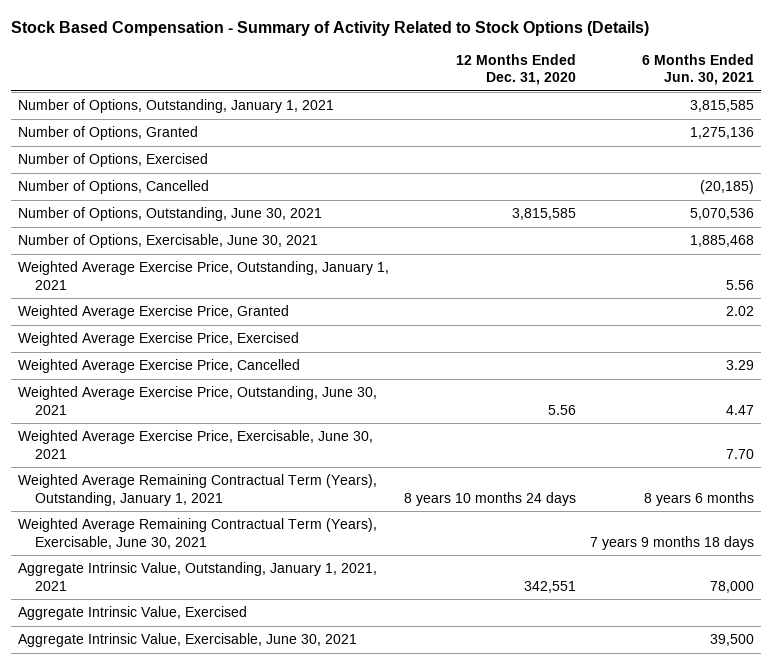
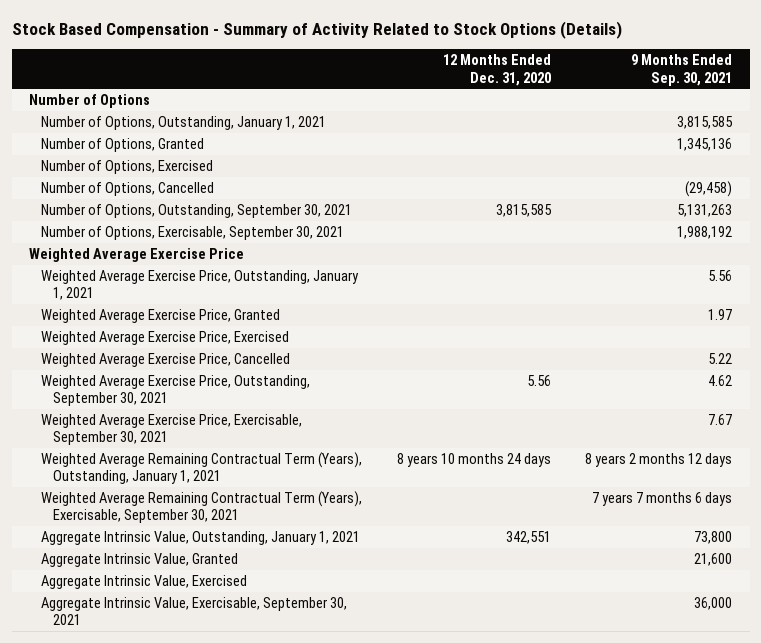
[641,53,754,86] 6 Months Ended Jun. 30, 2021 -> none
none -> [631,54,733,86] 9 Months Ended Sep. 30, 2021
none -> [29,94,151,109] Number of Options
[18,207,323,222] Number of Options, Outstanding, June 30, 2021 -> [40,204,352,219] Number of Options, Outstanding, September 30, 2021
[18,234,319,249] Number of Options, Exercisable, June 30, 2021 -> [40,226,344,241] Number of Options, Exercisable, September 30, 2021
none -> [29,248,245,263] Weighted Average Exercise Price
[18,386,378,415] Weighted Average Exercise Price, Outstanding, June 30, 2021 -> [40,375,310,407] Weighted Average Exercise Price, Outstanding, September 30, 2021
[18,430,374,459] Weighted Average Exercise Price, Exercisable, June 30, 2021 -> [40,414,302,446] Weighted Average Exercise Price, Exercisable, September 30, 2021
[18,518,378,549] Weighted Average Remaining Contractual Term (Years), Exercisable, June 30, 2021 -> [40,491,362,524] Weighted Average Remaining Contractual Term (Years), Exercisable, September 30, 2021
[18,562,378,591] Aggregate Intrinsic Value, Outstanding, January 1, 2021, 2021 -> [40,531,360,546] Aggregate Intrinsic Value, Outstanding, January 1, 2021
none -> [40,553,238,568] Aggregate Intrinsic Value, Granted
[18,633,358,648] Aggregate Intrinsic Value, Exercisable, June 30, 2021 -> [40,597,347,626] Aggregate Intrinsic Value, Exercisable, September 30, 2021

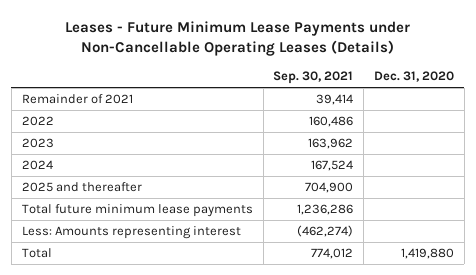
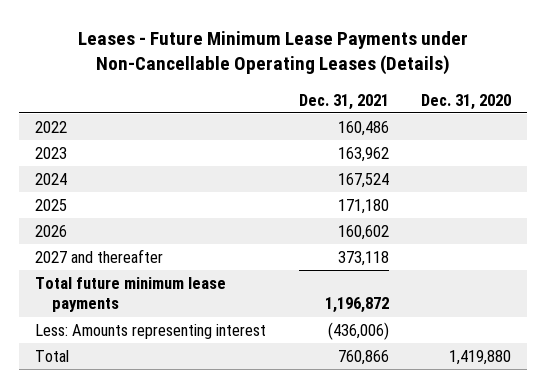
[273,71,354,85] Sep. 30, 2021 -> none
none -> [298,93,389,110] Dec. 31, 2021
[21,94,133,105] Remainder of 2021 -> none
none -> [35,199,68,212] 2025
none -> [35,225,68,238] 2026
[21,182,142,193] 2025 and thereafter -> [35,249,164,264] 2027 and thereafter

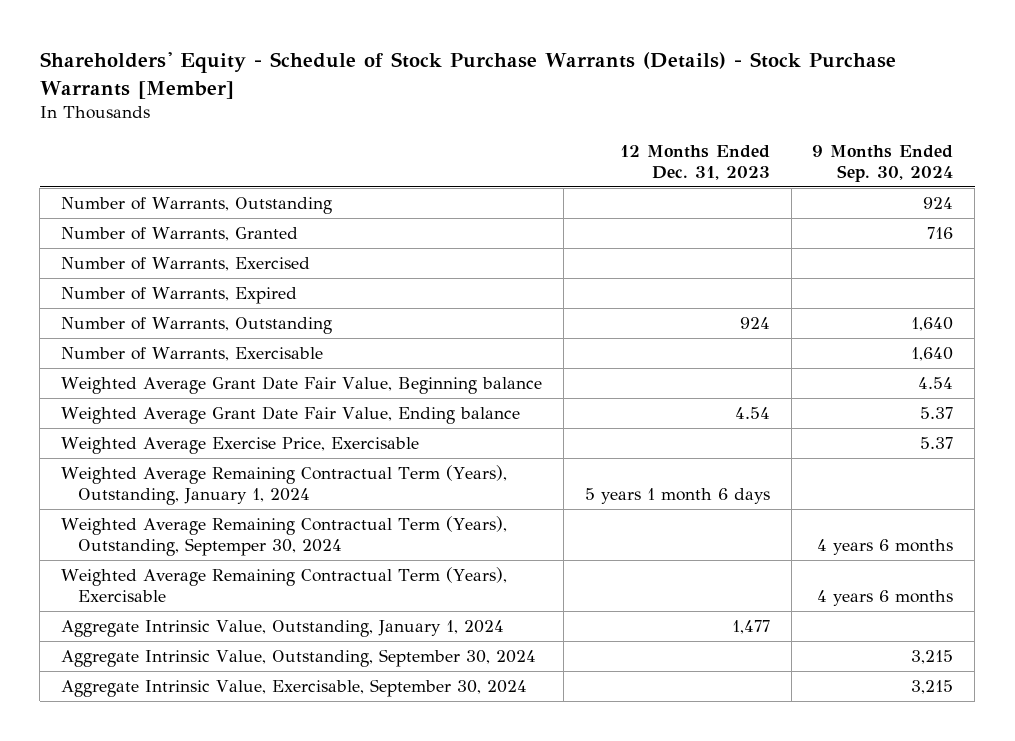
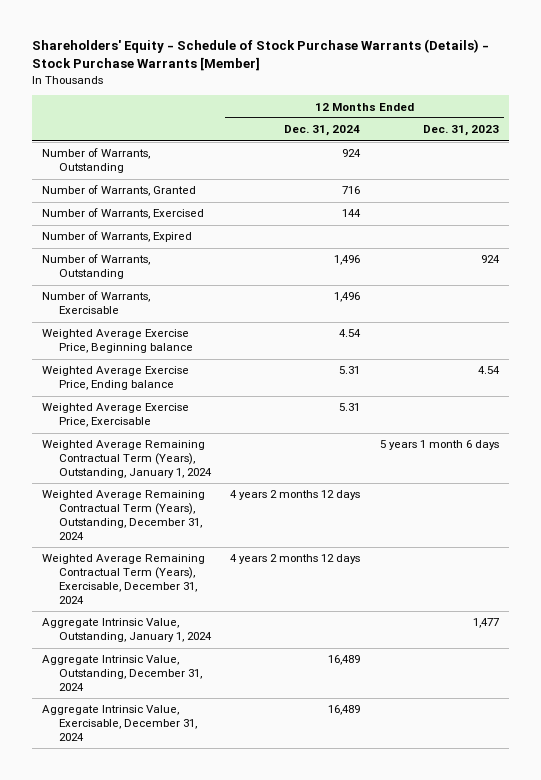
[812,144,954,182] 9 Months Ended Sep. 30, 2024 -> none
none -> [284,125,361,137] Dec. 31, 2024
[61,375,543,394] Weighted Average Grant Date Fair Value, Beginning balance -> [42,329,193,354] Weighted Average Exercise Price, Beginning balance
[61,405,521,424] Weighted Average Grant Date Fair Value, Ending balance -> [42,366,190,391] Weighted Average Exercise Price, Ending balance
[61,515,508,556] Weighted Average Remaining Contractual Term (Years), Outstanding, Septemper 30, 2024 -> [42,490,206,540] Weighted Average Remaining Contractual Term (Years), Outstanding, December 31, 2024
[61,566,508,602] Weighted Average Remaining Contractual Term (Years), Exercisable -> [42,554,206,604] Weighted Average Remaining Contractual Term (Years), Exercisable, December 31, 2024
[61,648,537,667] Aggregate Intrinsic Value, Outstanding, September 30, 2024 -> [42,655,202,692] Aggregate Intrinsic Value, Outstanding, December 31, 2024
[61,678,528,697] Aggregate Intrinsic Value, Exercisable, September 30, 2024 -> [42,705,197,742] Aggregate Intrinsic Value, Exercisable, December 31, 2024

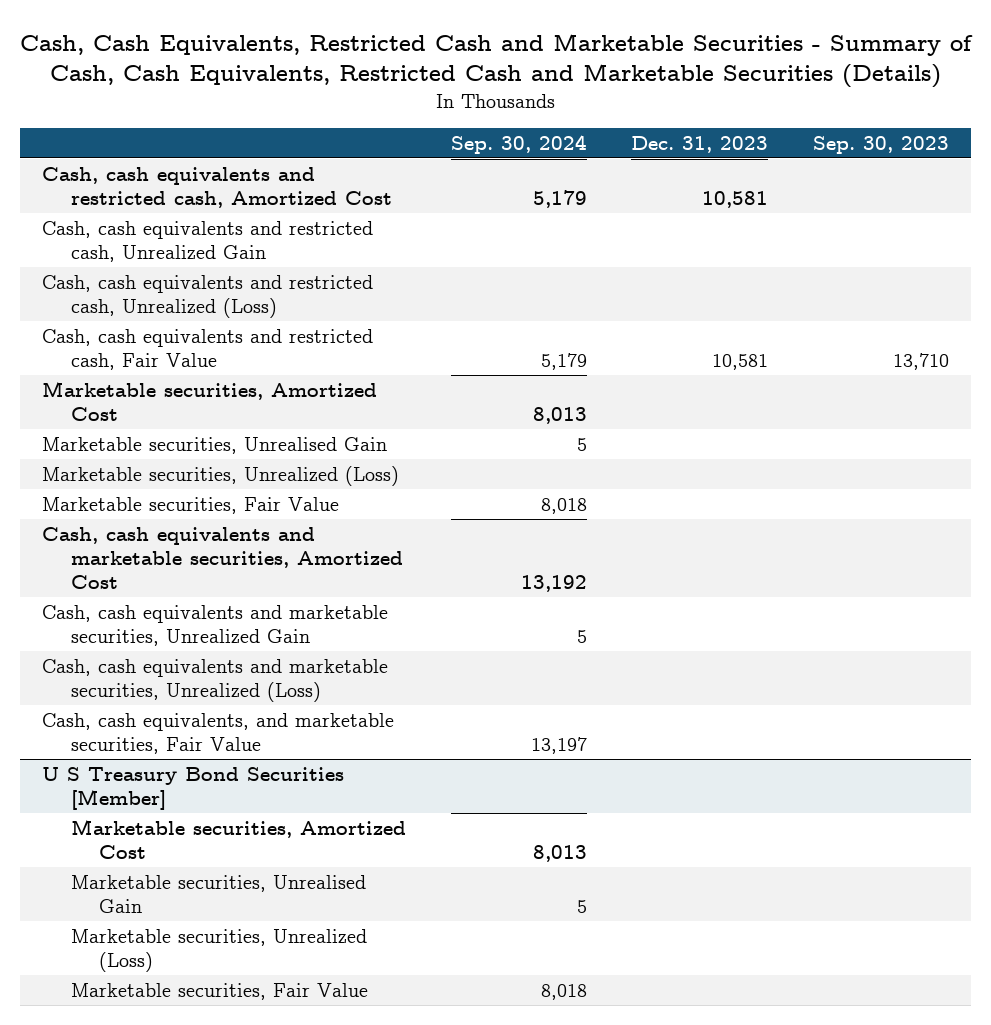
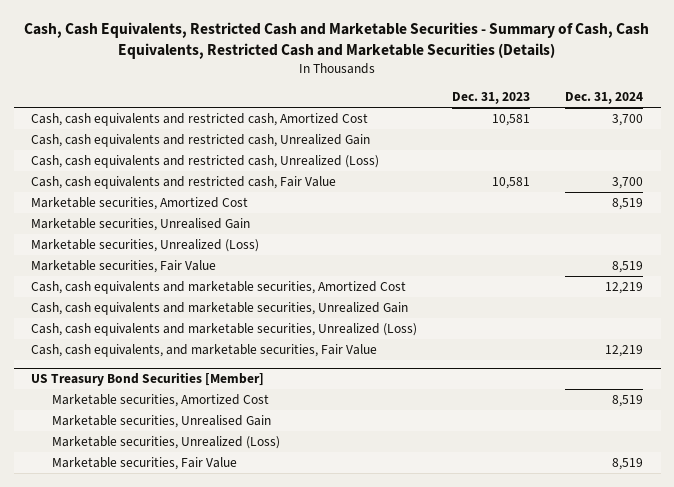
[450,134,587,154] Sep. 30, 2024 -> none
[813,135,950,154] Sep. 30, 2023 -> none
none -> [565,92,644,105] Dec. 31, 2024
[42,766,345,810] U S Treasury Bond Securities [Member] -> [31,372,265,387] US Treasury Bond Securities [Member]

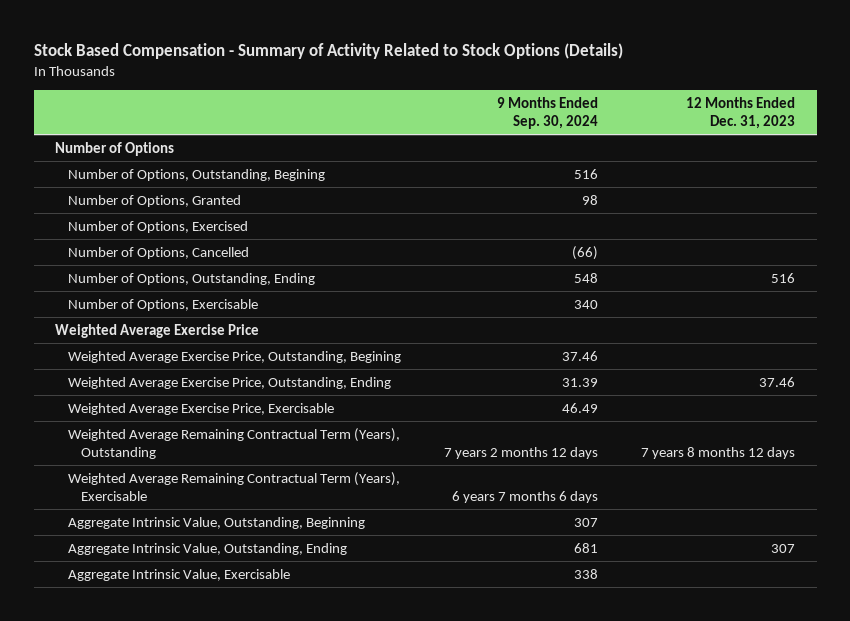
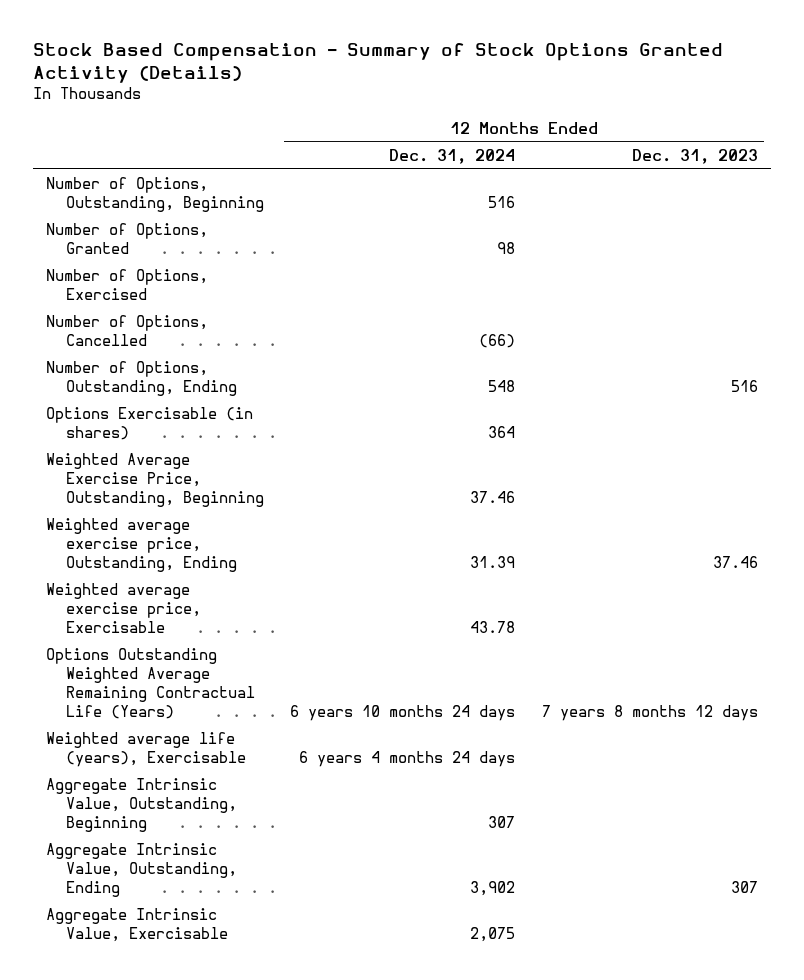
[33,43,623,60] Stock Based Compensation - Summary of Activity Related to Stock Options (Details) -> [33,43,724,84] Stock Based Compensation - Summary of Stock Options Granted Activity (Details)
[497,96,599,129] 9 Months Ended Sep. 30, 2024 -> none
none -> [389,148,516,164] Dec. 31, 2024
[55,141,175,156] Number of Options -> none
[68,168,326,181] Number of Options, Outstanding, Begining -> [46,177,264,213] Number of Options, Outstanding, Beginning
[55,323,260,338] Weighted Average Exercise Price -> none
[68,298,259,311] Number of Options, Exercisable -> [46,407,254,441] Options Exercisable (in shares)
[68,350,402,363] Weighted Average Exercise Price, Outstanding, Begining -> [46,453,264,508] Weighted Average Exercise Price, Outstanding, Beginning
[68,376,392,389] Weighted Average Exercise Price, Outstanding, Ending -> [46,518,237,573] Weighted average exercise price, Outstanding, Ending
[68,402,335,415] Weighted Average Exercise Price, Exercisable -> [46,583,201,634] Weighted average exercise price, Exercisable
[68,427,401,459] Weighted Average Remaining Contractual Term (Years), Outstanding -> [46,648,255,720] Options Outstanding Weighted Average Remaining Contractual Life (Years)
[68,471,401,501] Weighted Average Remaining Contractual Term (Years), Exercisable -> [46,732,246,768] Weighted average life (years), Exercisable

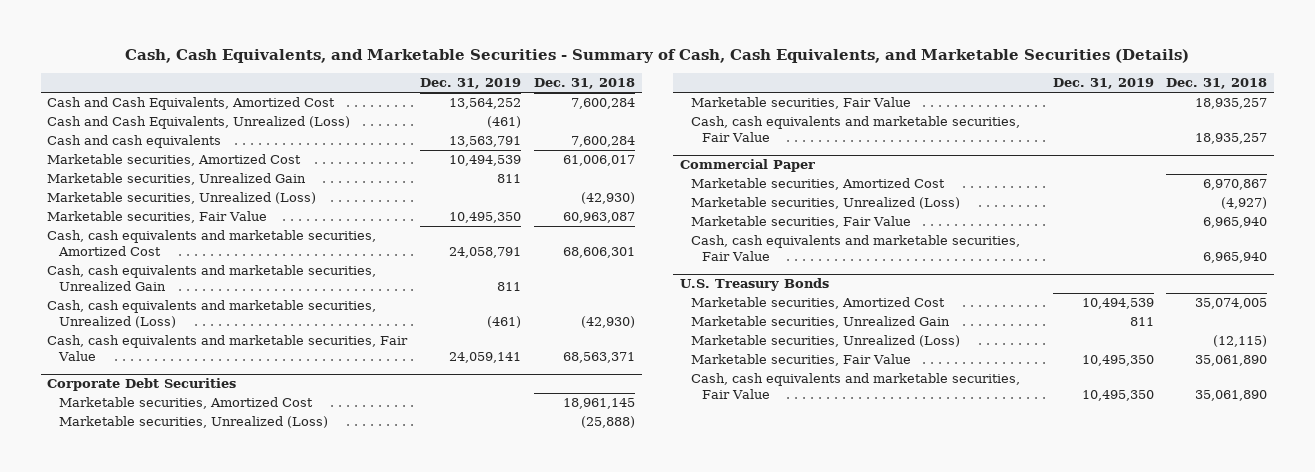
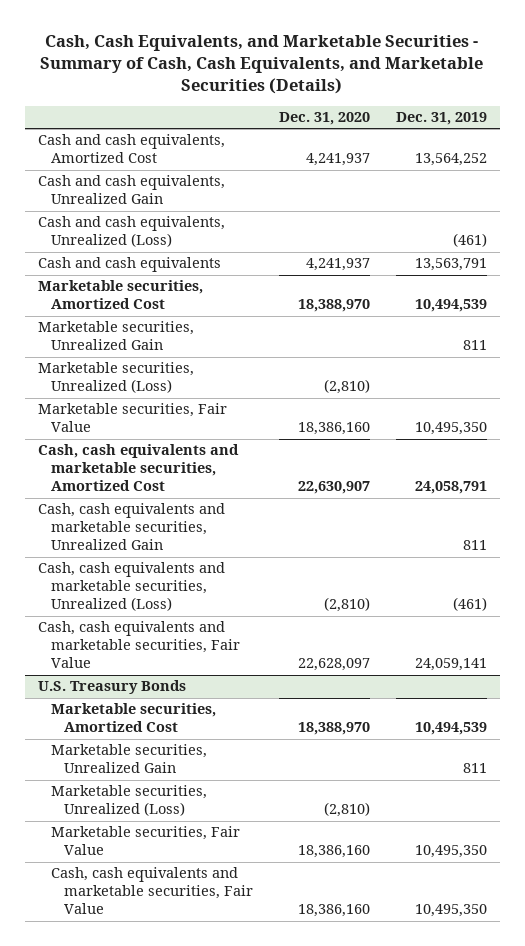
[534,78,636,90] Dec. 31, 2018 -> none
none -> [278,112,370,126] Dec. 31, 2020
[47,97,336,111] Cash and Cash Equivalents, Amortized Cost -> [37,134,225,164] Cash and cash equivalents, Amortized Cost
none -> [37,175,225,205] Cash and cash equivalents, Unrealized Gain
[47,116,351,130] Cash and Cash Equivalents, Unrealized (Loss) -> [37,216,225,248] Cash and cash equivalents, Unrealized (Loss)
[47,378,237,392] Corporate Debt Securities -> none
[58,397,313,410] Marketable securities, Amortized Cost -> none
[58,416,328,429] Marketable securities, Unrealized (Loss) -> none
[690,97,911,110] Marketable securities, Fair Value -> none
[690,116,1020,143] Cash, cash equivalents and marketable securities, Fair Value -> none
[679,159,815,173] Commercial Paper -> none
[690,178,945,191] Marketable securities, Amortized Cost -> none
[690,197,960,210] Marketable securities, Unrealized (Loss) -> none
[690,216,911,229] Marketable securities, Fair Value -> none
[690,235,1020,262] Cash, cash equivalents and marketable securities, Fair Value -> none

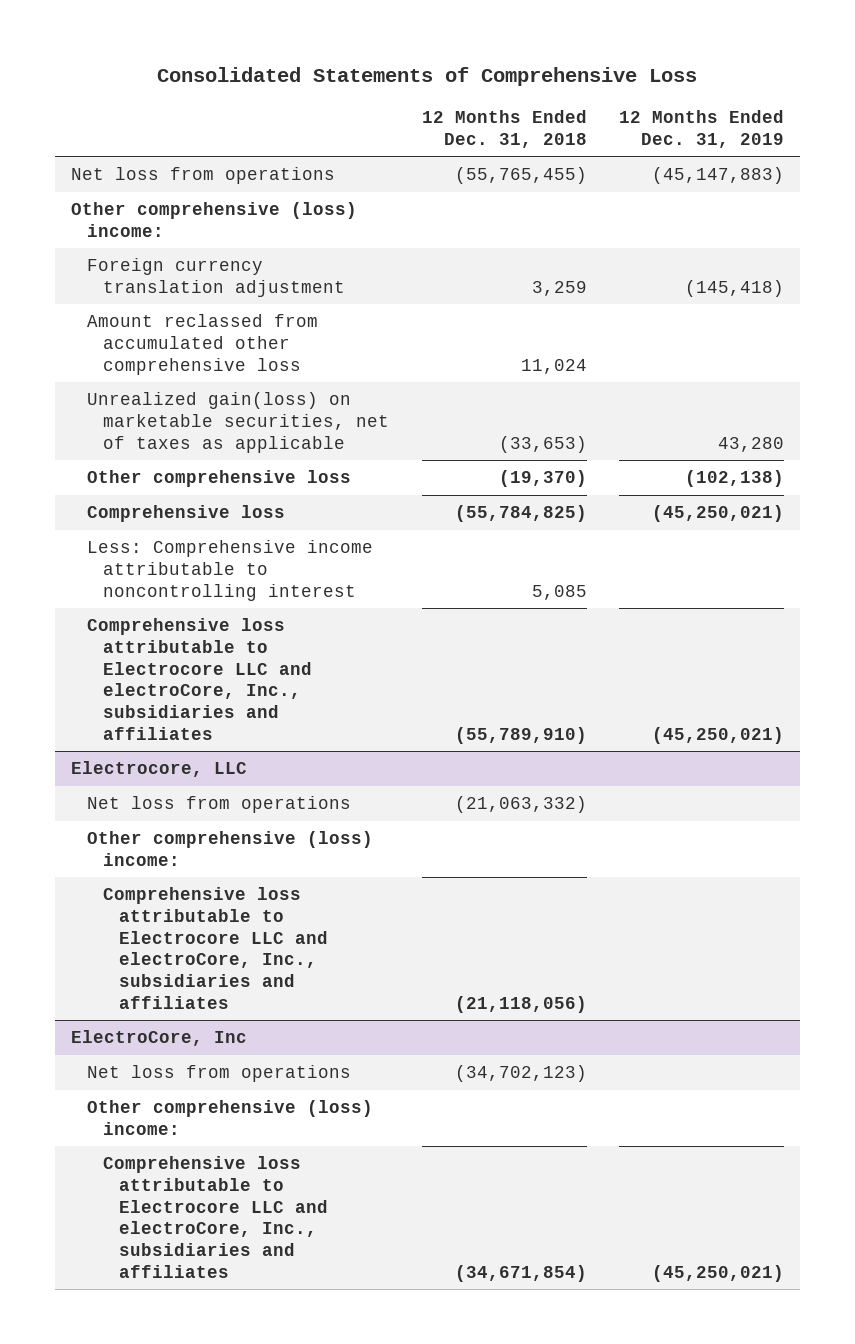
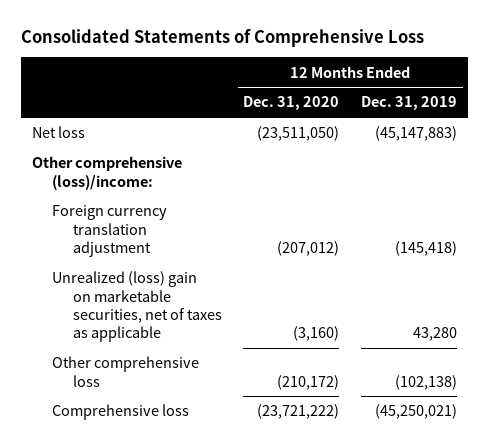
[421,110,587,148] 12 Months Ended Dec. 31, 2018 -> none
none -> [243,96,340,111] Dec. 31, 2020
[70,167,335,185] Net loss from operations -> [31,126,85,139] Net loss
[70,202,357,237] Other comprehensive (loss) income: -> [31,156,182,190] Other comprehensive (loss)/income:
[86,314,318,375] Amount reclassed from accumulated other comprehensive loss -> none
[86,392,390,453] Unrealized gain(loss) on marketable securities, net of taxes as applicable -> [52,271,222,343] Unrealized (loss) gain on marketable securities, net of taxes as applicable
[86,540,373,601] Less: Comprehensive income attributable to noncontrolling interest -> none
[86,618,313,740] Comprehensive loss attributable to Electrocore LLC and electroCore, Inc., subsidiaries and affiliates -> none
[70,761,247,778] Electrocore, LLC -> none
[86,796,351,814] Net loss from operations -> none
[86,831,373,866] Other comprehensive (loss) income: -> none
[103,887,329,1009] Comprehensive loss attributable to Electrocore LLC and electroCore, Inc., subsidiaries and affiliates -> none
[70,1030,247,1047] ElectroCore, Inc -> none
[86,1065,351,1083] Net loss from operations -> none
[86,1100,373,1135] Other comprehensive (loss) income: -> none
[103,1156,329,1278] Comprehensive loss attributable to Electrocore LLC and electroCore, Inc., subsidiaries and affiliates -> none

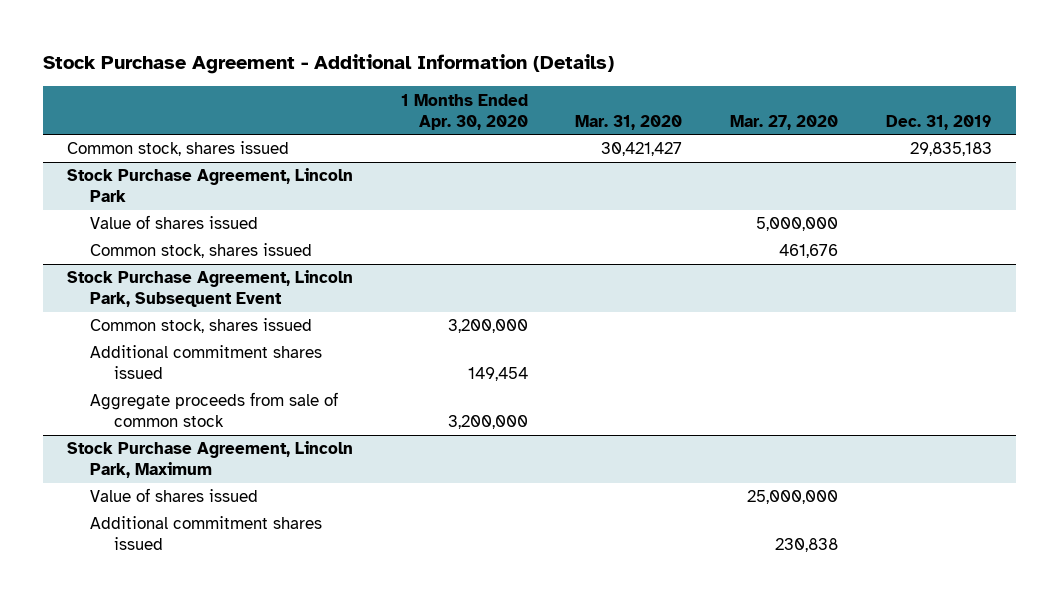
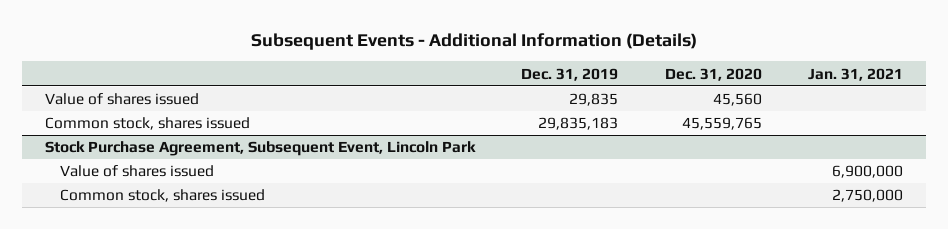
[42,54,614,75] Stock Purchase Agreement - Additional Information (Details) -> [250,32,697,50] Subsequent Events - Additional Information (Details)
[400,93,528,130] 1 Months Ended Apr. 30, 2020 -> none
[575,114,683,130] Mar. 31, 2020 -> none
[730,114,839,130] Mar. 27, 2020 -> none
none -> [664,67,762,81] Dec. 31, 2020
none -> [807,67,903,81] Jan. 31, 2021
none -> [45,93,200,106] Value of shares issued
[66,168,353,203] Stock Purchase Agreement, Lincoln Park -> none
[90,215,259,230] Value of shares issued -> none
[90,243,313,259] Common stock, shares issued -> none
[66,270,353,308] Stock Purchase Agreement, Lincoln Park, Subsequent Event -> [45,141,477,157] Stock Purchase Agreement, Subsequent Event, Lincoln Park
none -> [60,165,215,178] Value of shares issued
[90,345,323,380] Additional commitment shares issued -> none
[90,392,339,428] Aggregate proceeds from sale of common stock -> none
[66,441,353,479] Stock Purchase Agreement, Lincoln Park, Maximum -> none
[90,488,259,503] Value of shares issued -> none
[90,516,323,551] Additional commitment shares issued -> none

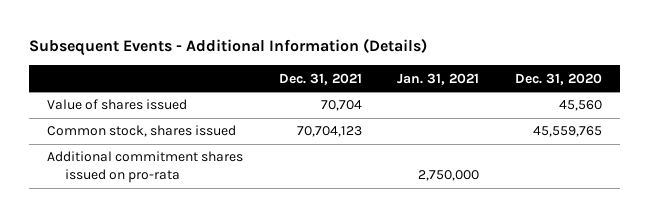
[521,67,619,81] Dec. 31, 2019 -> none
none -> [278,72,362,85] Dec. 31, 2021
[45,141,477,157] Stock Purchase Agreement, Subsequent Event, Lincoln Park -> none
[60,165,215,178] Value of shares issued -> none
[60,189,266,203] Common stock, shares issued -> none
none -> [47,151,244,184] Additional commitment shares issued on pro-rata

